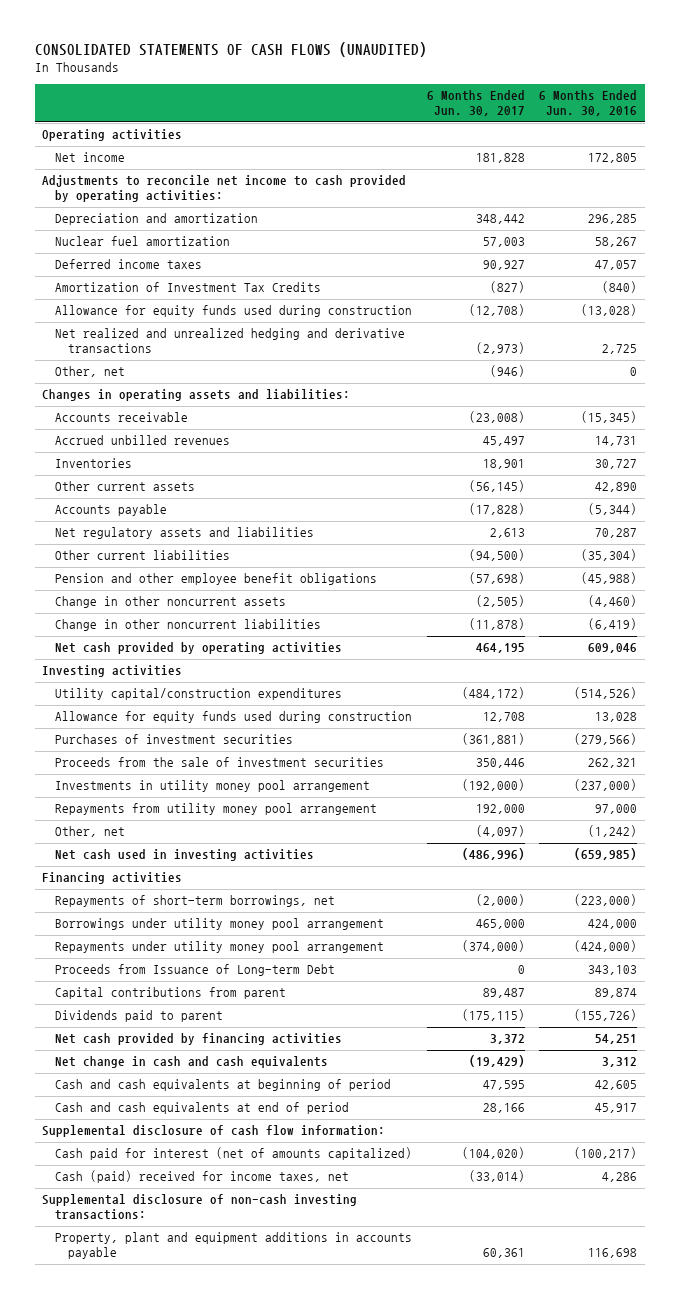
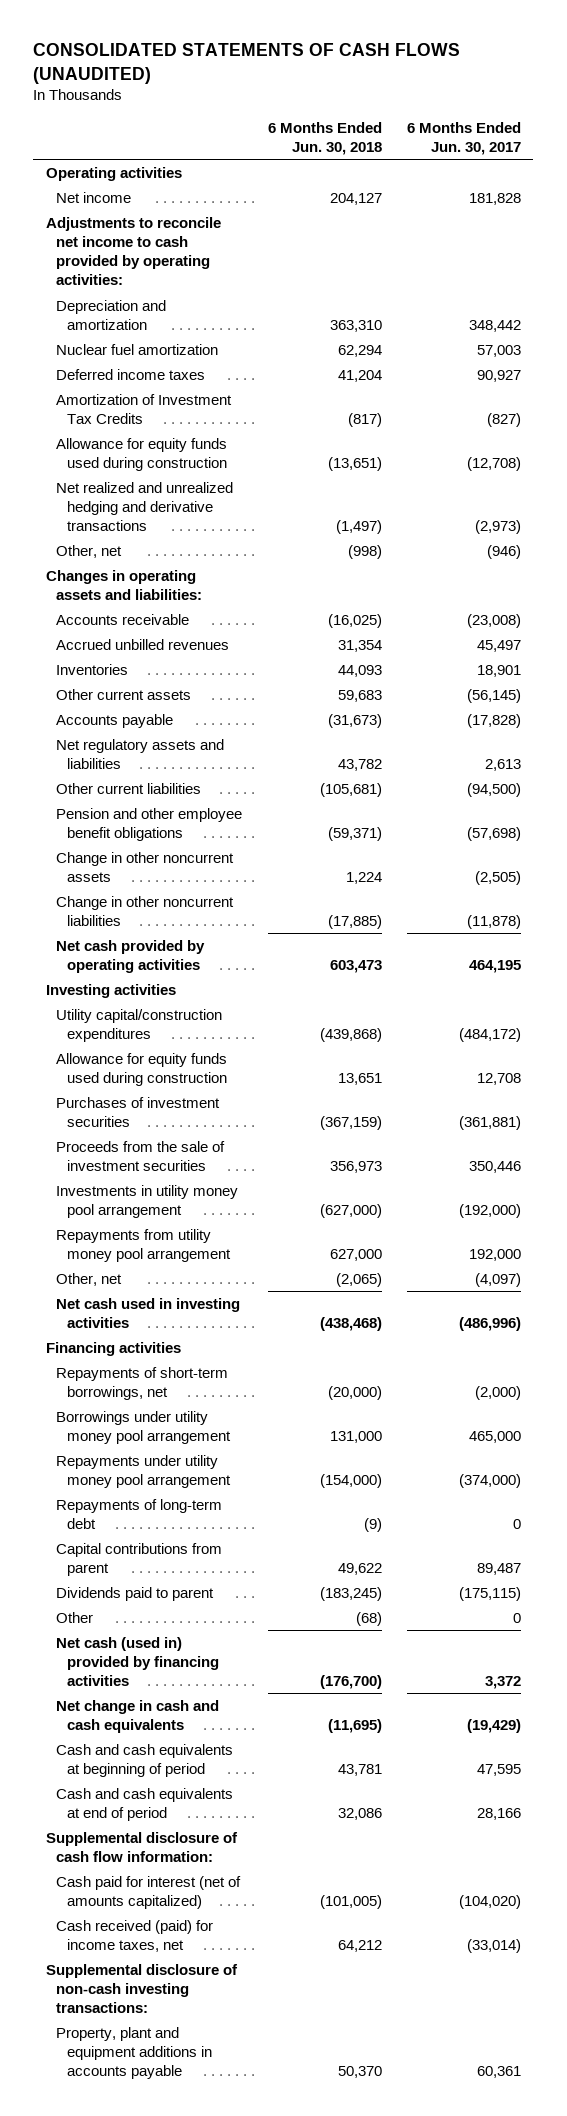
[539,90,638,117] 6 Months Ended Jun. 30, 2016 -> none
none -> [267,121,382,155] 6 Months Ended Jun. 30, 2018
[55,964,336,977] Proceeds from Issuance of Long-term Debt -> [56,1498,223,1529] Repayments of long-term debt
none -> [56,1611,94,1623] Other
[55,1033,343,1046] Net cash provided by financing activities -> [56,1636,220,1687] Net cash (used in) provided by financing activities
[55,1170,350,1184] Cash (paid) received for income taxes, net -> [56,1919,214,1952] Cash received (paid) for income taxes, net

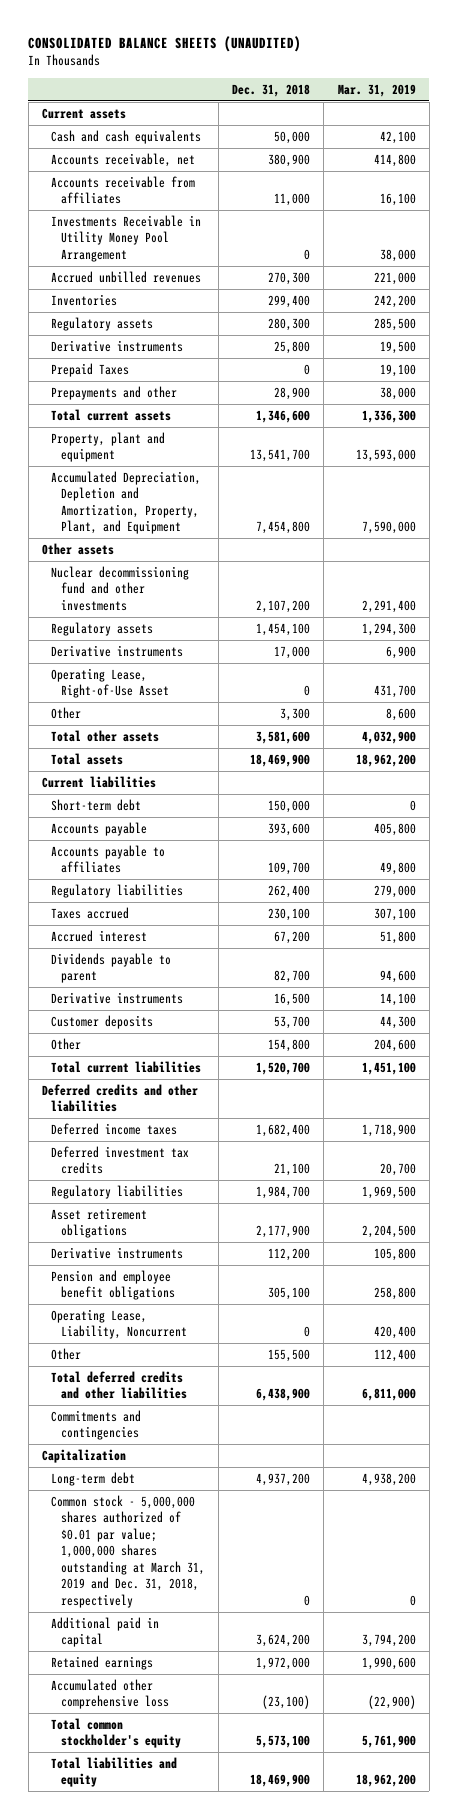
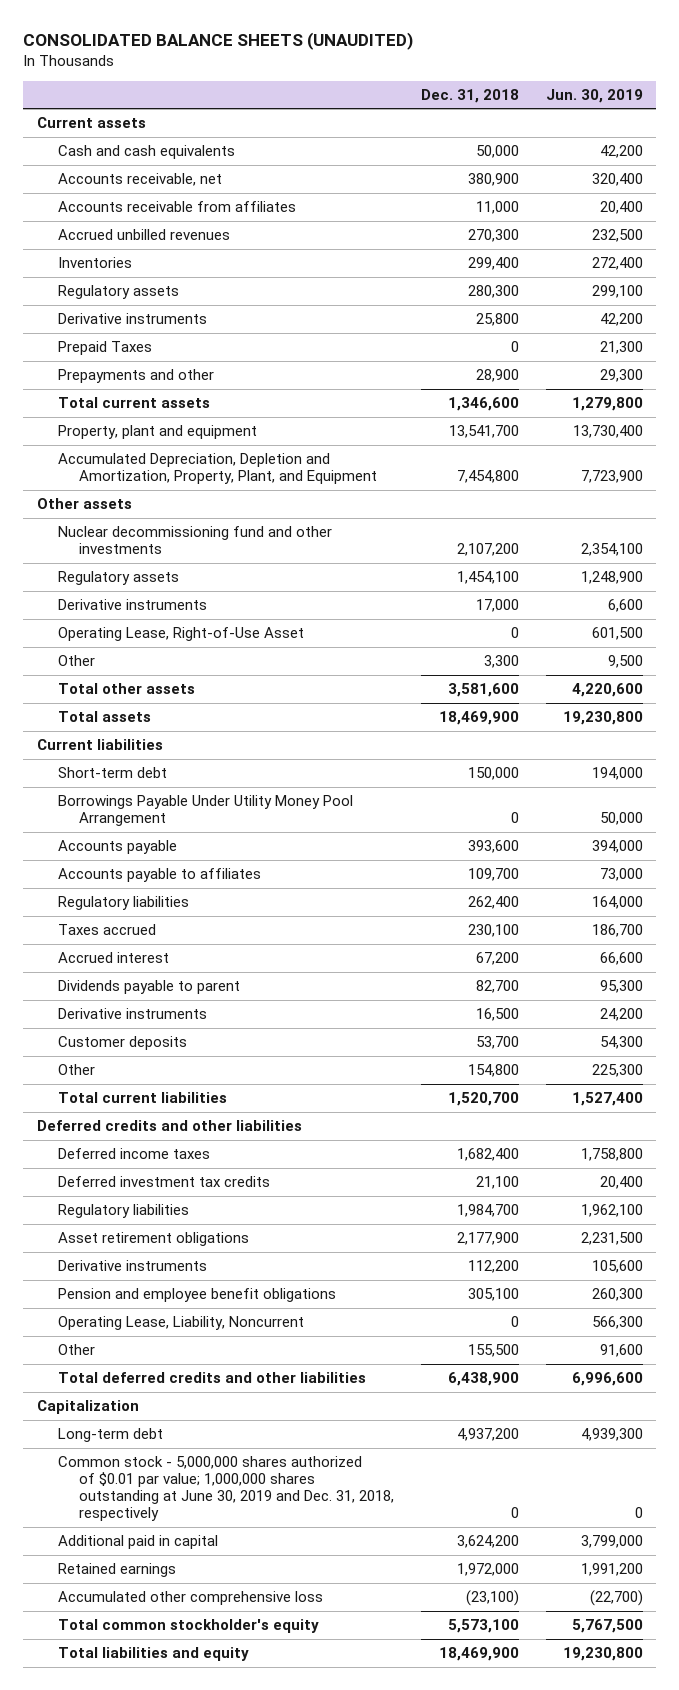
[337,83,416,97] Mar. 31, 2019 -> none
none -> [545,88,643,103] Jun. 30, 2019
[51,214,202,262] Investments Receivable in Utility Money Pool Arrangement -> none
none -> [57,795,353,827] Borrowings Payable Under Utility Money Pool Arrangement
[51,1409,142,1441] Commitments and contingencies -> none
[51,1494,205,1608] Common stock - 5,000,000 shares authorized of $0.01 par value; 1,000,000 shares outstanding at March 31, 2019 and Dec. 31, 2018, respectively -> [57,1456,394,1522] Common stock - 5,000,000 shares authorized of $0.01 par value; 1,000,000 shares outstanding at June 30, 2019 and Dec. 31, 2018, respectively

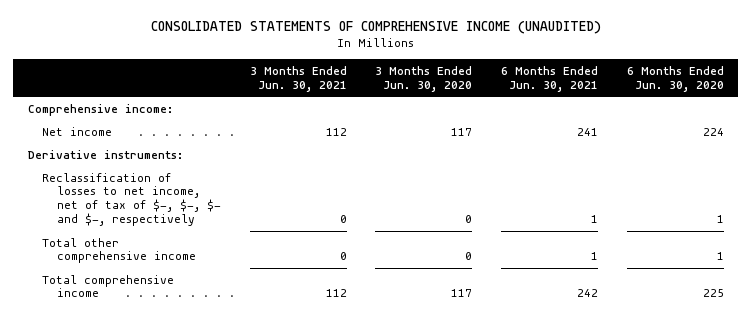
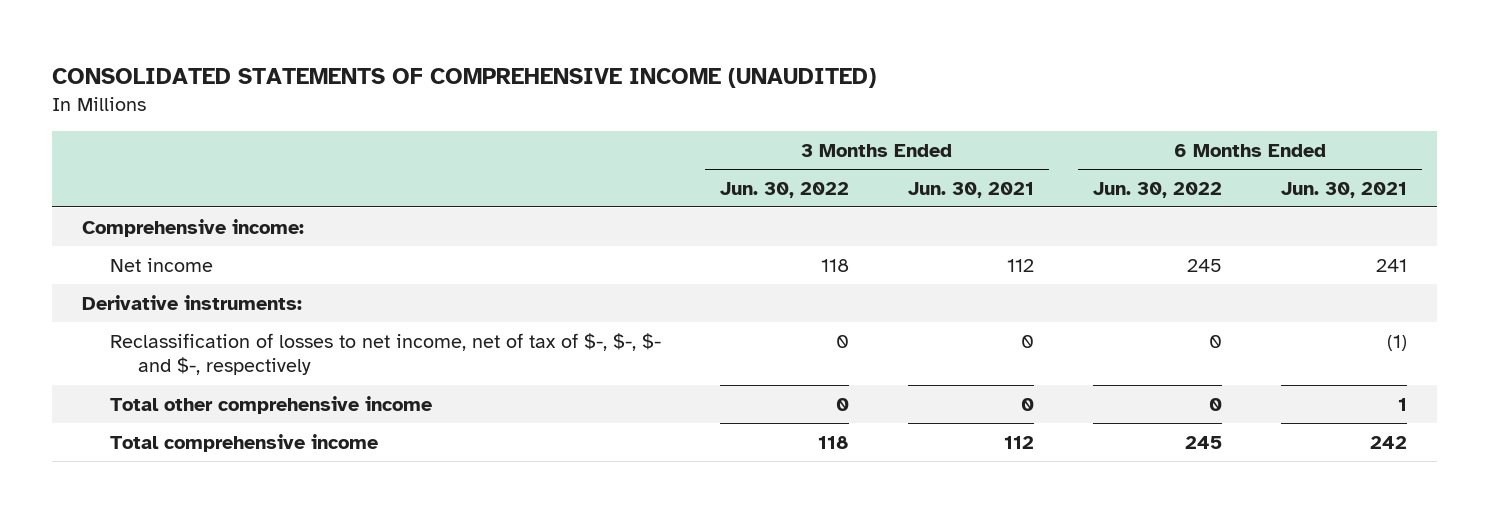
[375,65,473,92] 3 Months Ended Jun. 30, 2020 -> none
[626,65,724,92] 6 Months Ended Jun. 30, 2020 -> none
none -> [719,181,849,198] Jun. 30, 2022
none -> [1093,181,1223,198] Jun. 30, 2022
[591,215,599,224] 1 -> [1387,334,1408,351] (1)

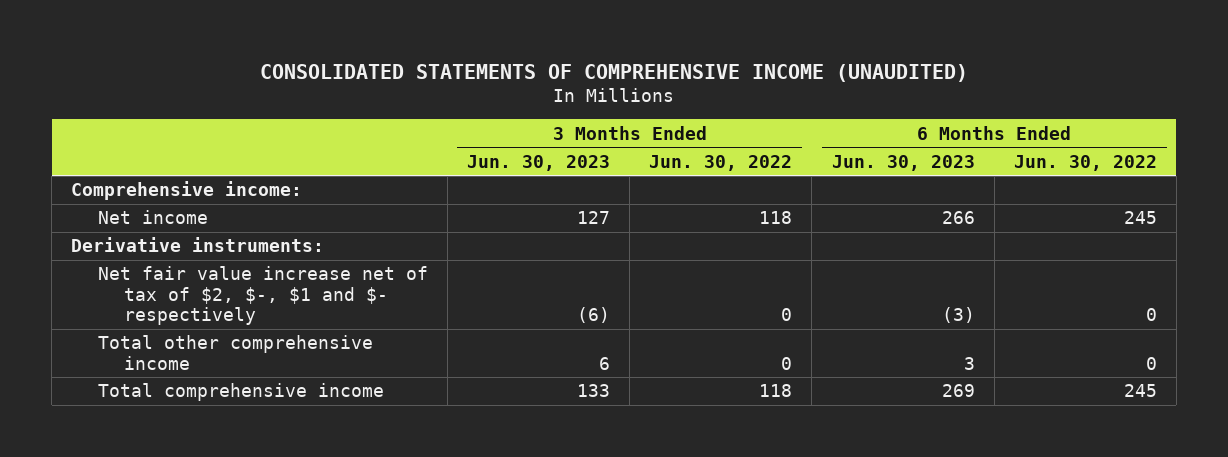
[908,181,1035,198] Jun. 30, 2021 -> none
[1281,181,1408,198] Jun. 30, 2021 -> none
none -> [467,154,611,171] Jun. 30, 2023
none -> [831,154,975,171] Jun. 30, 2023
[109,332,661,376] Reclassification of losses to net income, net of tax of $-, $-, $- and $-, respectively -> [97,266,428,326] Net fair value increase net of tax of $2, $-, $1 and $- respectively

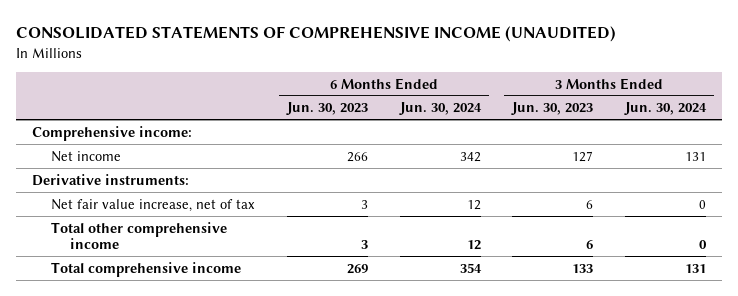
[649,154,793,171] Jun. 30, 2022 -> none
[1013,154,1157,171] Jun. 30, 2022 -> none
none -> [398,102,482,116] Jun. 30, 2024
none -> [624,102,708,116] Jun. 30, 2024
[97,266,428,326] Net fair value increase net of tax of $2, $-, $1 and $- respectively -> [50,198,255,212] Net fair value increase, net of tax
[577,307,611,324] (6) -> [586,199,594,209] 6
[941,307,975,324] (3) -> [360,199,368,209] 3

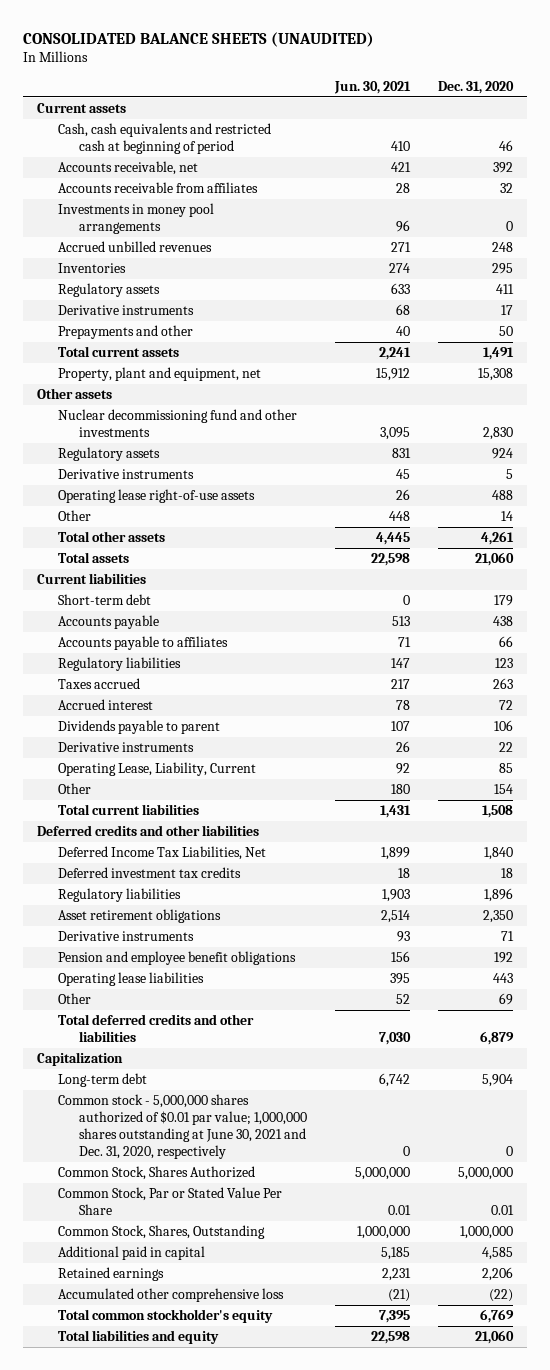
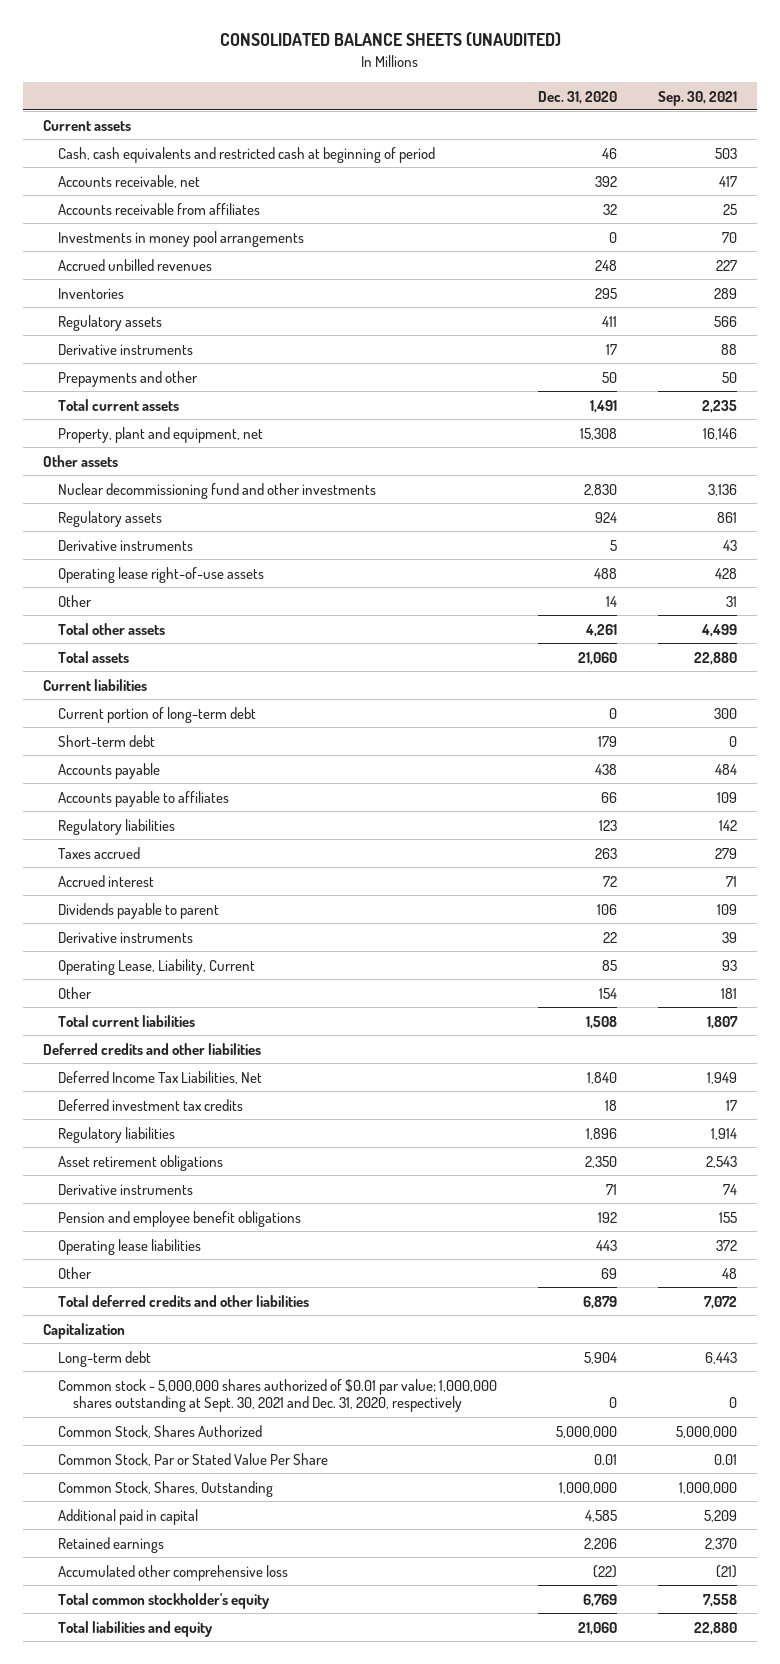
[333,80,411,94] Jun. 30, 2021 -> none
none -> [657,90,737,106] Sep. 30, 2021
none -> [58,706,257,723] Current portion of long-term debt
[58,1094,307,1160] Common stock - 5,000,000 shares authorized of $0.01 par value; 1,000,000 shares outstanding at June 30, 2021 and Dec. 31, 2020, respectively -> [58,1378,498,1413] Common stock - 5,000,000 shares authorized of $0.01 par value; 1,000,000 shares outstanding at Sept. 30, 2021 and Dec. 31, 2020, respectively

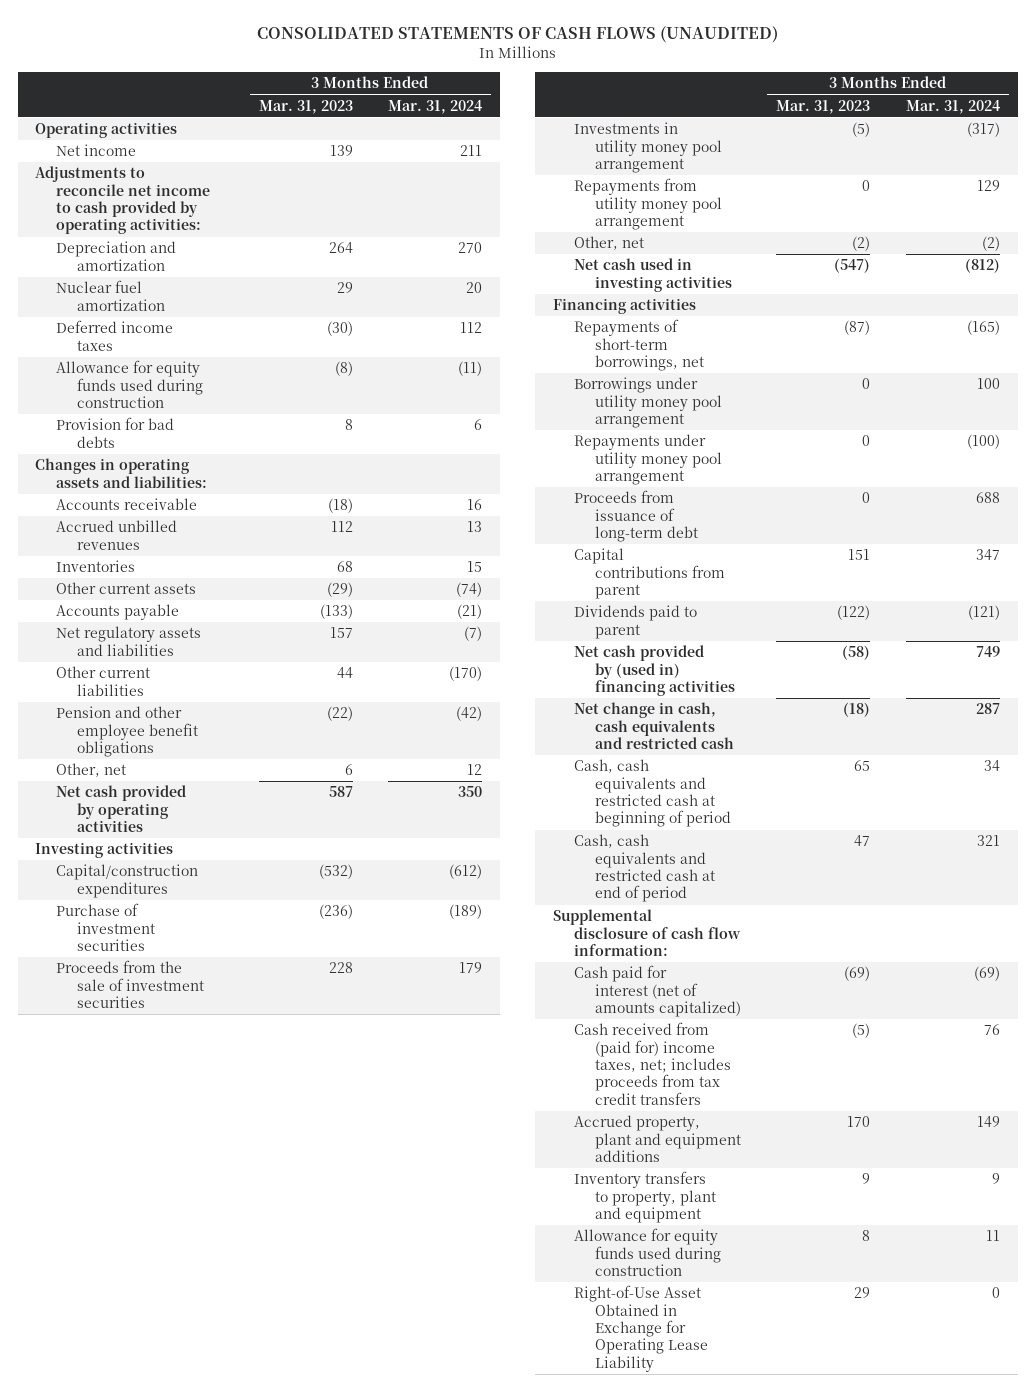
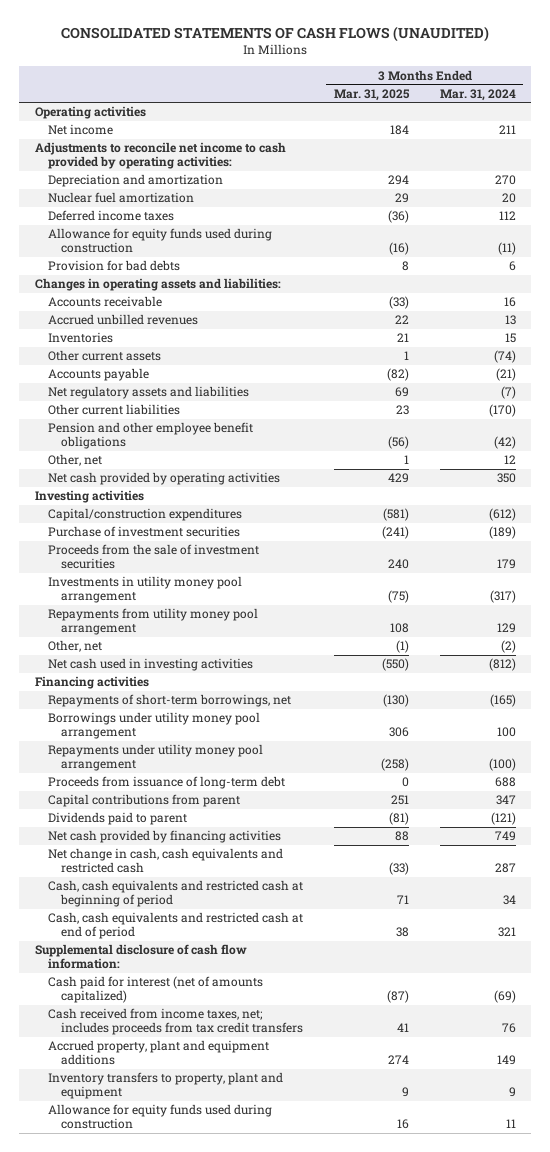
[258,99,353,114] Mar. 31, 2023 -> none
none -> [333,88,410,101] Mar. 31, 2025
[573,645,735,697] Net cash provided by (used in) financing activities -> [47,830,281,844] Net cash provided by financing activities
[573,1022,731,1105] Cash received from (paid for) income taxes, net; includes proceeds from tax credit transfers -> [47,1008,303,1036] Cash received from income taxes, net; includes proceeds from tax credit transfers
[573,1285,708,1372] Right-of-Use Asset Obtained in Exchange for Operating Lease Liability -> none

